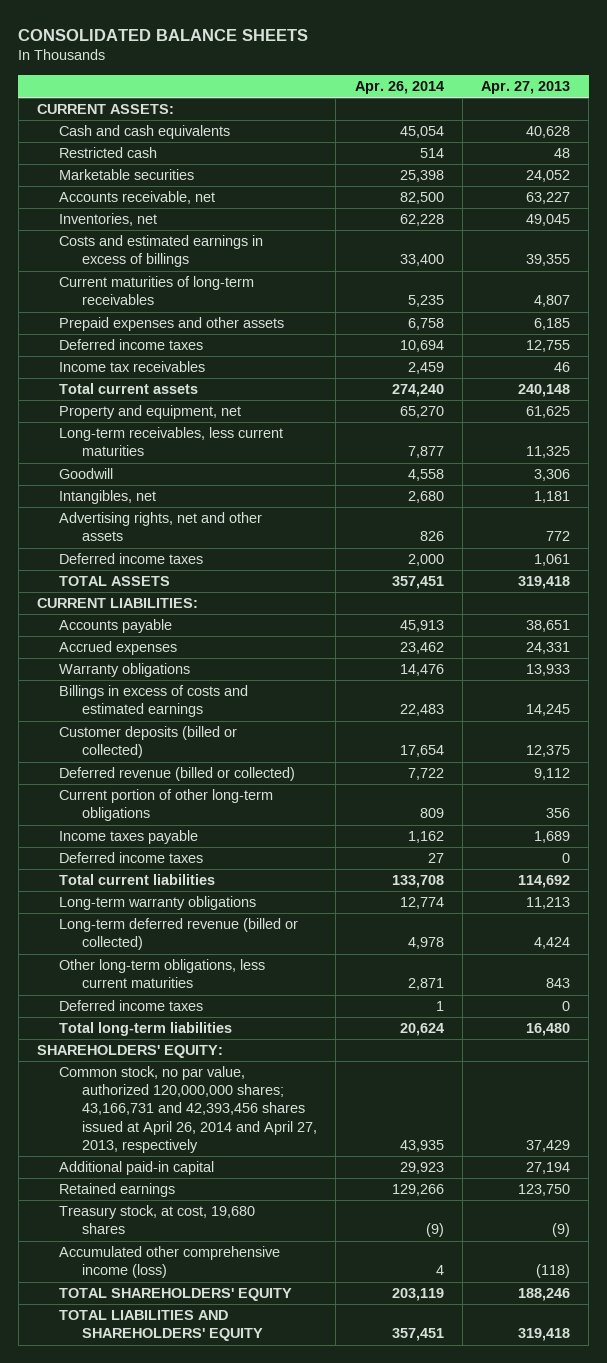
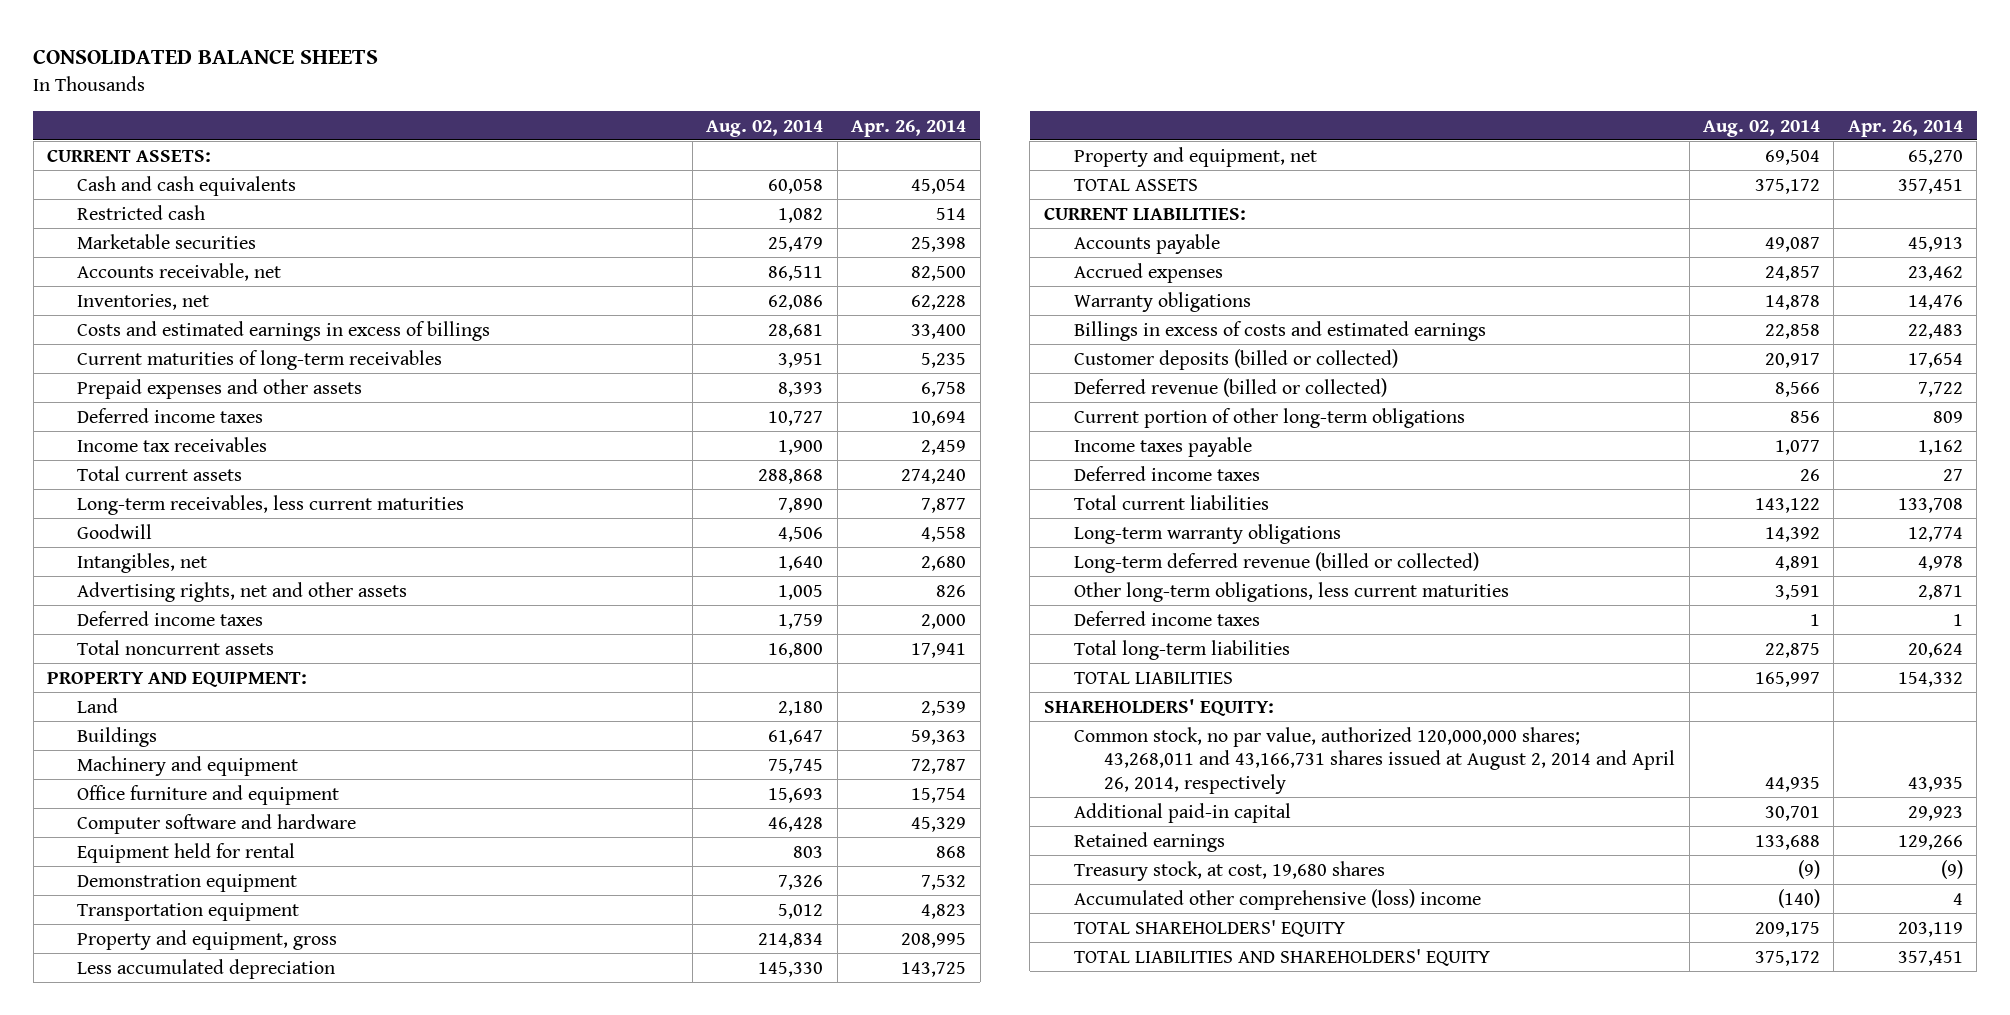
[480,81,570,95] Apr. 27, 2013 -> none
none -> [706,119,824,137] Aug. 02, 2014
none -> [77,639,275,655] Total noncurrent assets
none -> [47,671,308,687] PROPERTY AND EQUIPMENT:
none -> [77,697,119,713] Land
none -> [77,726,158,747] Buildings
none -> [77,755,299,776] Machinery and equipment
none -> [77,784,340,805] Office furniture and equipment
none -> [77,813,357,834] Computer software and hardware
none -> [77,842,296,863] Equipment held for rental
none -> [77,873,298,892] Demonstration equipment
none -> [77,902,300,921] Transportation equipment
none -> [77,929,338,950] Property and equipment, gross
none -> [77,958,336,979] Less accumulated depreciation
[59,405,242,420] Property and equipment, net -> [1074,146,1318,167] Property and equipment, net
none -> [1074,671,1234,684] TOTAL LIABILITIES
[59,1066,318,1153] Common stock, no par value, authorized 120,000,000 shares; 43,166,731 and 42,393,456 shares issued at April 26, 2014 and April 27, 2013, respectively -> [1074,726,1676,794] Common stock, no par value, authorized 120,000,000 shares; 43,268,011 and 43,166,731 shares issued at August 2, 2014 and April 26, 2014, respectively
[59,1246,281,1279] Accumulated other comprehensive income (loss) -> [1074,888,1482,910] Accumulated other comprehensive (loss) income

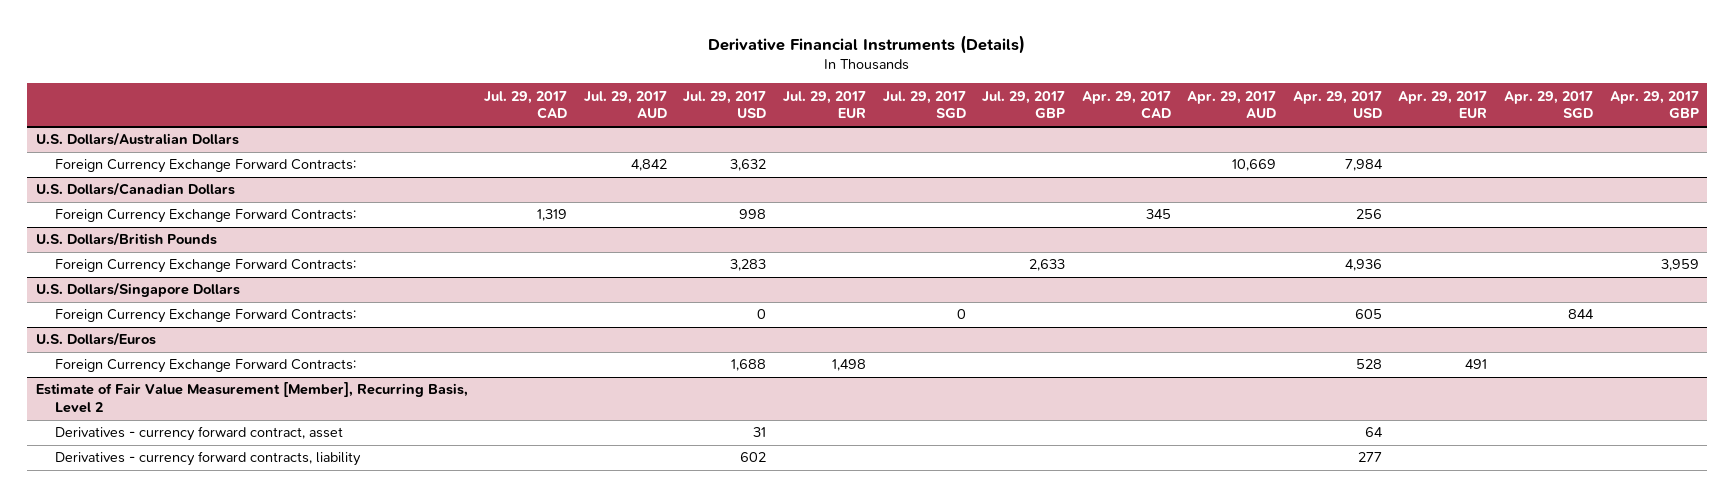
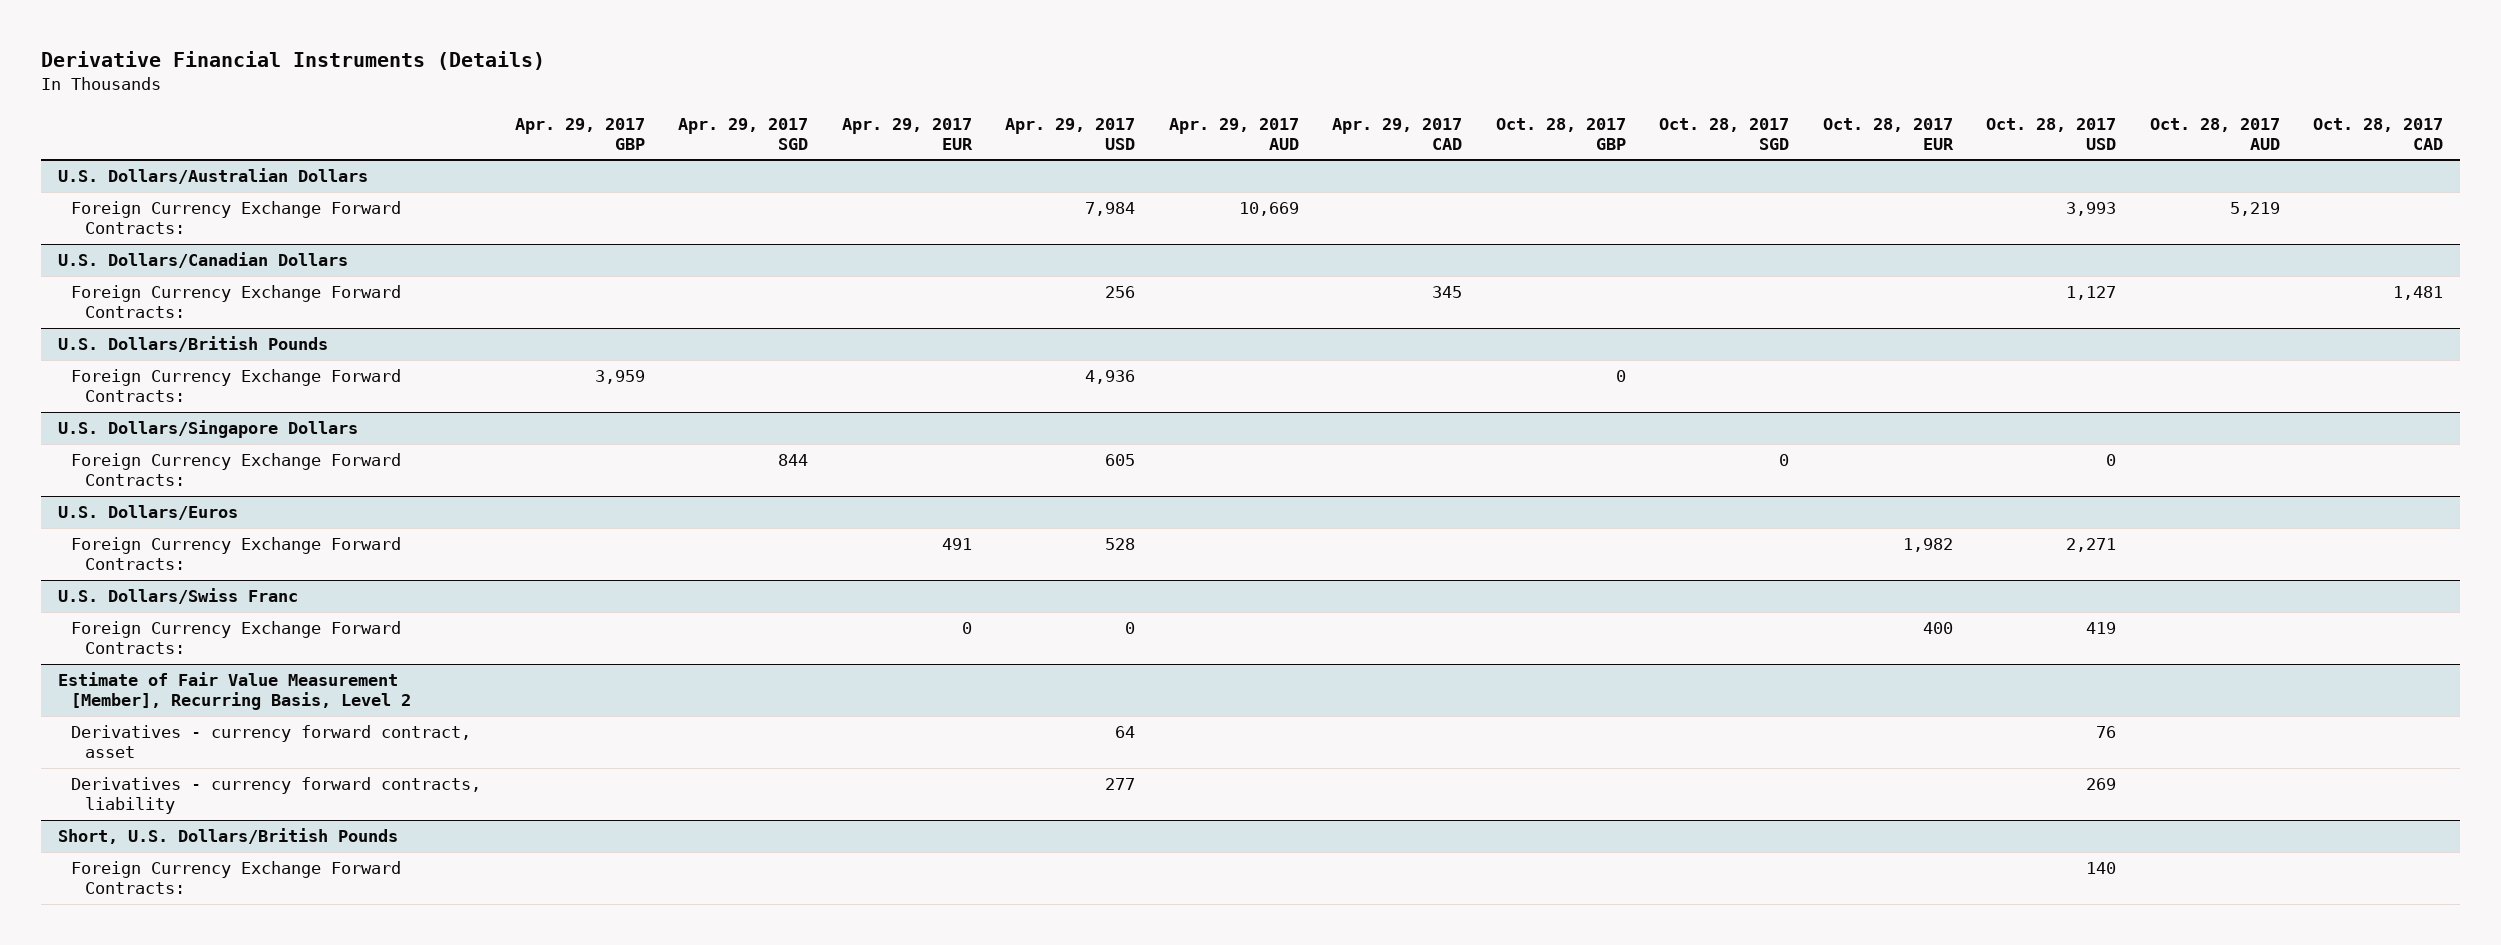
[484,90,568,120] Jul. 29, 2017 CAD -> none
[583,90,667,119] Jul. 29, 2017 AUD -> none
[683,90,767,119] Jul. 29, 2017 USD -> none
[782,90,866,119] Jul. 29, 2017 EUR -> none
[882,90,966,119] Jul. 29, 2017 SGD -> none
[982,90,1066,119] Jul. 29, 2017 GBP -> none
none -> [1495,117,1626,150] Oct. 28, 2017 GBP
none -> [1659,117,1790,150] Oct. 28, 2017 SGD
none -> [1822,117,1954,150] Oct. 28, 2017 EUR
none -> [1986,117,2117,150] Oct. 28, 2017 USD
none -> [2149,117,2280,150] Oct. 28, 2017 AUD
none -> [2313,117,2444,150] Oct. 28, 2017 CAD
none -> [57,588,298,605] U.S. Dollars/Swiss Franc
none -> [71,621,402,655] Foreign Currency Exchange Forward Contracts:
none -> [57,828,398,845] Short, U.S. Dollars/British Pounds
none -> [71,861,402,895] Foreign Currency Exchange Forward Contracts:

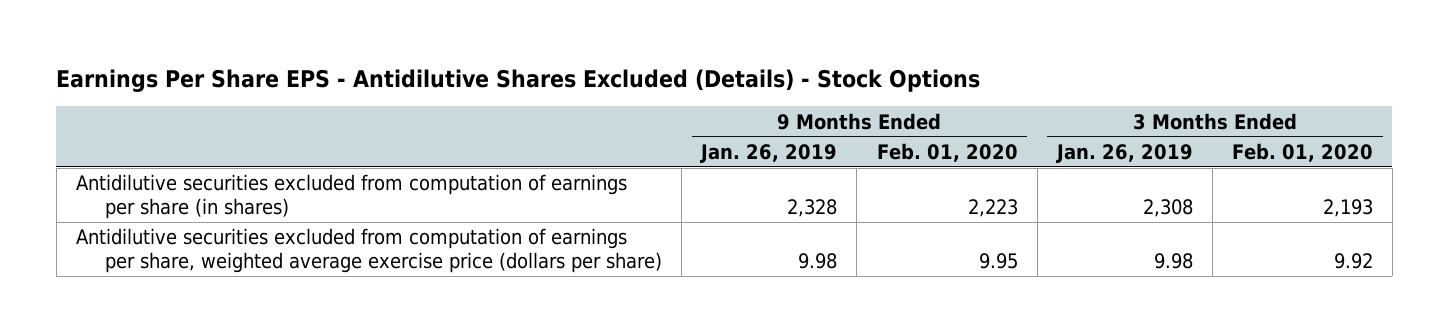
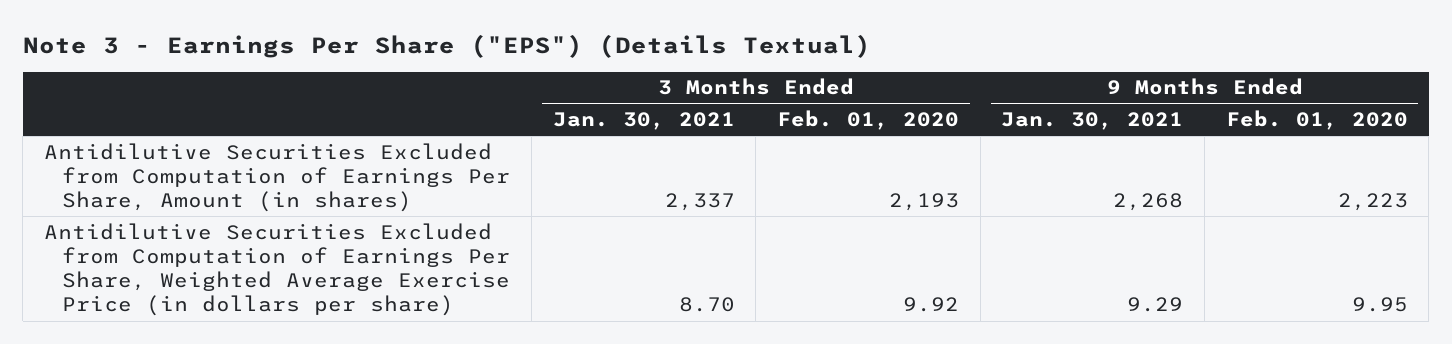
[56,68,981,92] Earnings Per Share EPS - Antidilutive Shares Excluded (Details) - Stock Options -> [22,33,871,58] Note 3 - Earnings Per Share ("EPS") (Details Textual)
[700,143,838,163] Jan. 26, 2019 -> none
[1055,143,1193,163] Jan. 26, 2019 -> none
none -> [552,112,735,131] Jan. 30, 2021
none -> [1001,112,1184,131] Jan. 30, 2021
[75,174,627,220] Antidilutive securities excluded from computation of earnings per share (in shares) -> [43,142,511,213] Antidilutive Securities Excluded from Computation of Earnings Per Share, Amount (in shares)
[75,228,663,274] Antidilutive securities excluded from computation of earnings per share, weighted average exercise price (dollars per share) -> [43,222,511,317] Antidilutive Securities Excluded from Computation of Earnings Per Share, Weighted Average Exercise Price (in dollars per share)

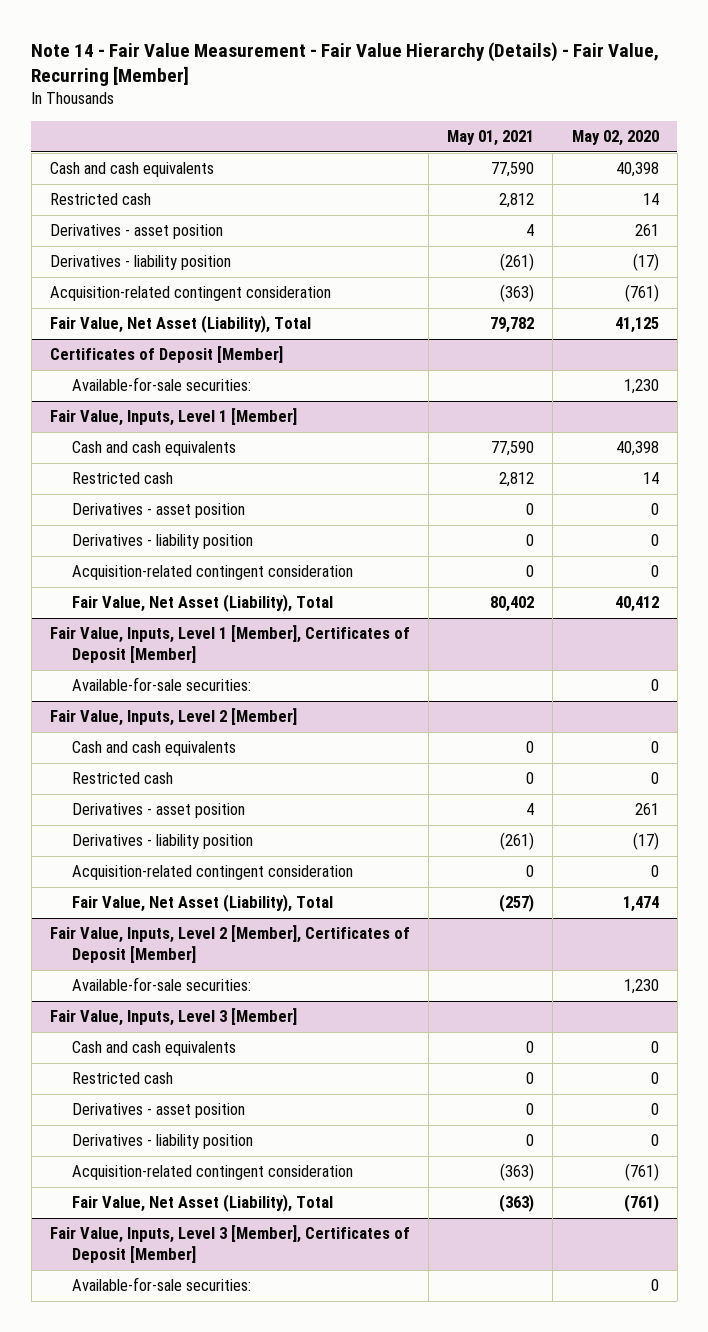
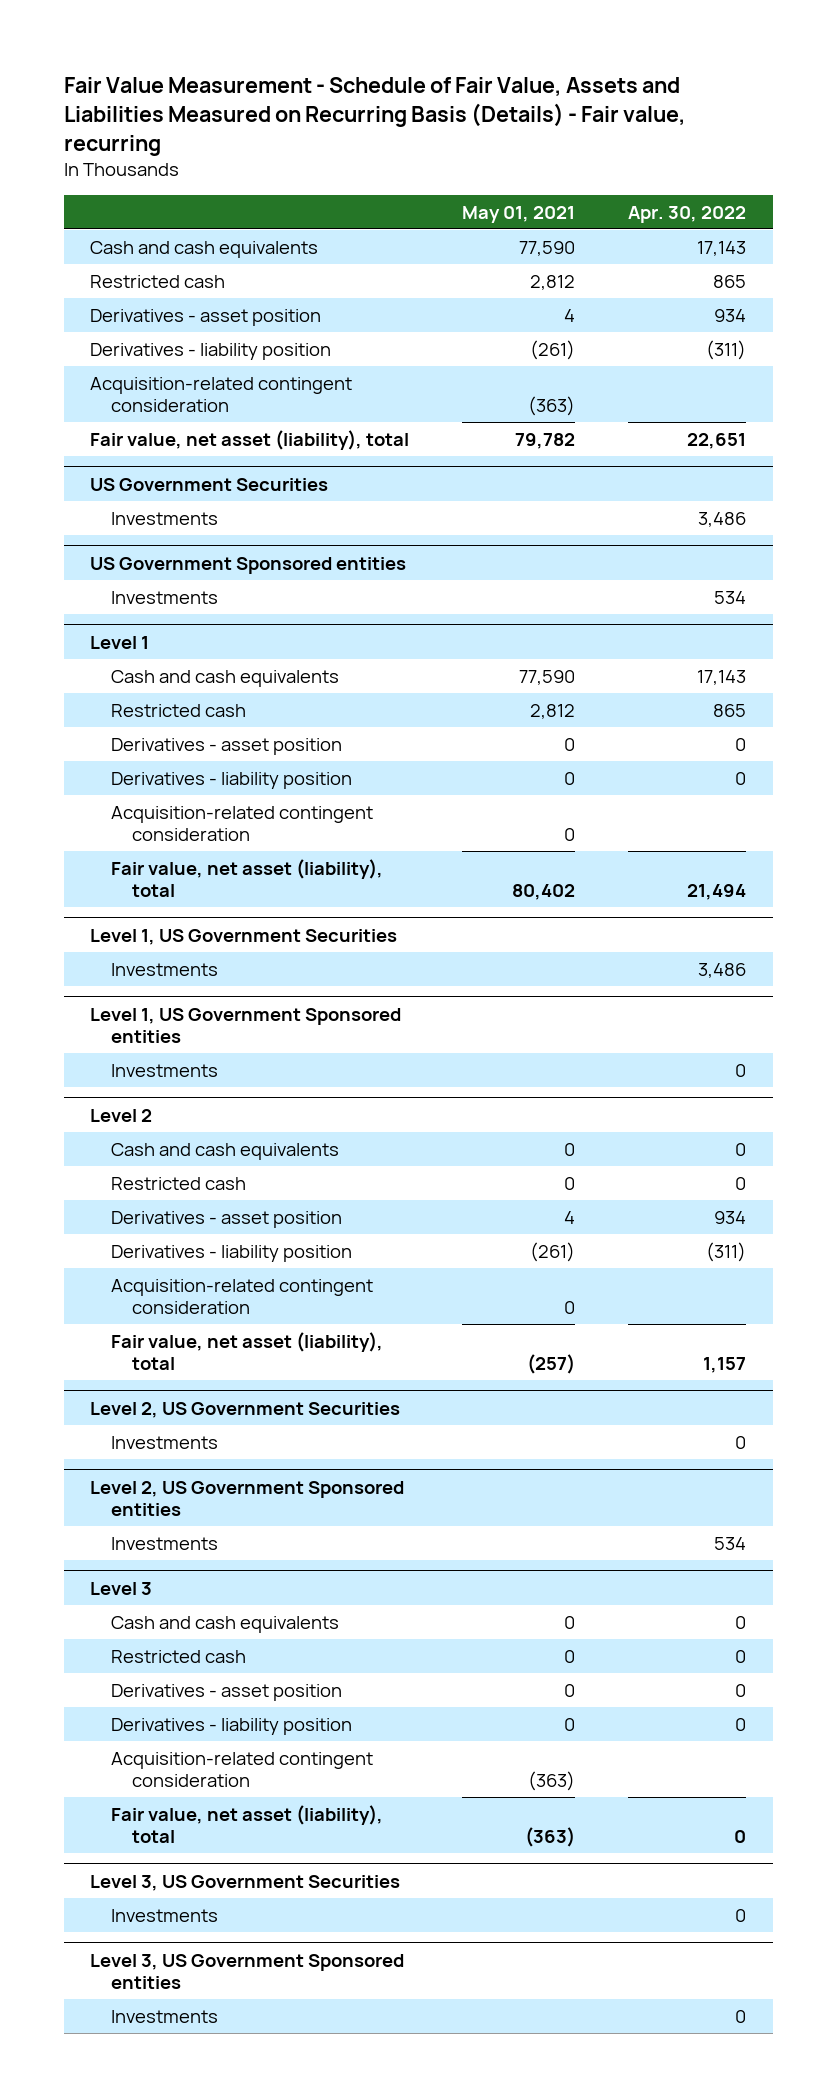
[31,41,660,87] Note 14 - Fair Value Measurement - Fair Value Hierarchy (Details) - Fair Value, Recurring [Member] -> [63,76,686,156] Fair Value Measurement - Schedule of Fair Value, Assets and Liabilities Measured on Recurring Basis (Details) - Fair value, recurring
[571,130,659,147] May 02, 2020 -> none
none -> [628,205,747,223] Apr. 30, 2022
[71,377,251,392] Available-for-sale securities: -> none
[49,315,311,334] Fair Value, Net Asset (Liability), Total -> [90,429,410,450] Fair value, net asset (liability), total
[49,346,283,364] Certificates of Deposit [Member] -> [90,477,329,491] US Government Securities
none -> [111,511,219,525] Investments
[49,408,297,427] Fair Value, Inputs, Level 1 [Member] -> [90,556,407,574] US Government Sponsored entities
none -> [111,590,219,604] Investments
none -> [90,635,150,649] Level 1
[49,625,410,664] Fair Value, Inputs, Level 1 [Member], Certificates of Deposit [Member] -> none
[71,677,251,692] Available-for-sale securities: -> none
[71,594,333,613] Fair Value, Net Asset (Liability), Total -> [111,858,384,897] Fair value, net asset (liability), total
none -> [90,928,398,945] Level 1, US Government Securities
none -> [111,962,219,976] Investments
none -> [90,1007,402,1043] Level 1, US Government Sponsored entities
none -> [111,1063,219,1077] Investments
[49,708,297,727] Fair Value, Inputs, Level 2 [Member] -> [90,1108,153,1122] Level 2
[49,925,410,964] Fair Value, Inputs, Level 2 [Member], Certificates of Deposit [Member] -> none
[71,977,251,992] Available-for-sale securities: -> none
[71,894,333,913] Fair Value, Net Asset (Liability), Total -> [111,1331,384,1370] Fair value, net asset (liability), total
none -> [90,1401,401,1418] Level 2, US Government Securities
none -> [111,1435,219,1449] Investments
none -> [90,1480,405,1516] Level 2, US Government Sponsored entities
none -> [111,1536,219,1550] Investments
[49,1008,297,1027] Fair Value, Inputs, Level 3 [Member] -> [90,1581,153,1595] Level 3
[49,1225,410,1264] Fair Value, Inputs, Level 3 [Member], Certificates of Deposit [Member] -> none
[71,1277,251,1292] Available-for-sale securities: -> none
[71,1194,333,1213] Fair Value, Net Asset (Liability), Total -> [111,1804,384,1843] Fair value, net asset (liability), total
none -> [90,1874,401,1891] Level 3, US Government Securities
none -> [111,1908,219,1922] Investments
none -> [90,1953,405,1989] Level 3, US Government Sponsored entities
none -> [111,2009,219,2023] Investments

